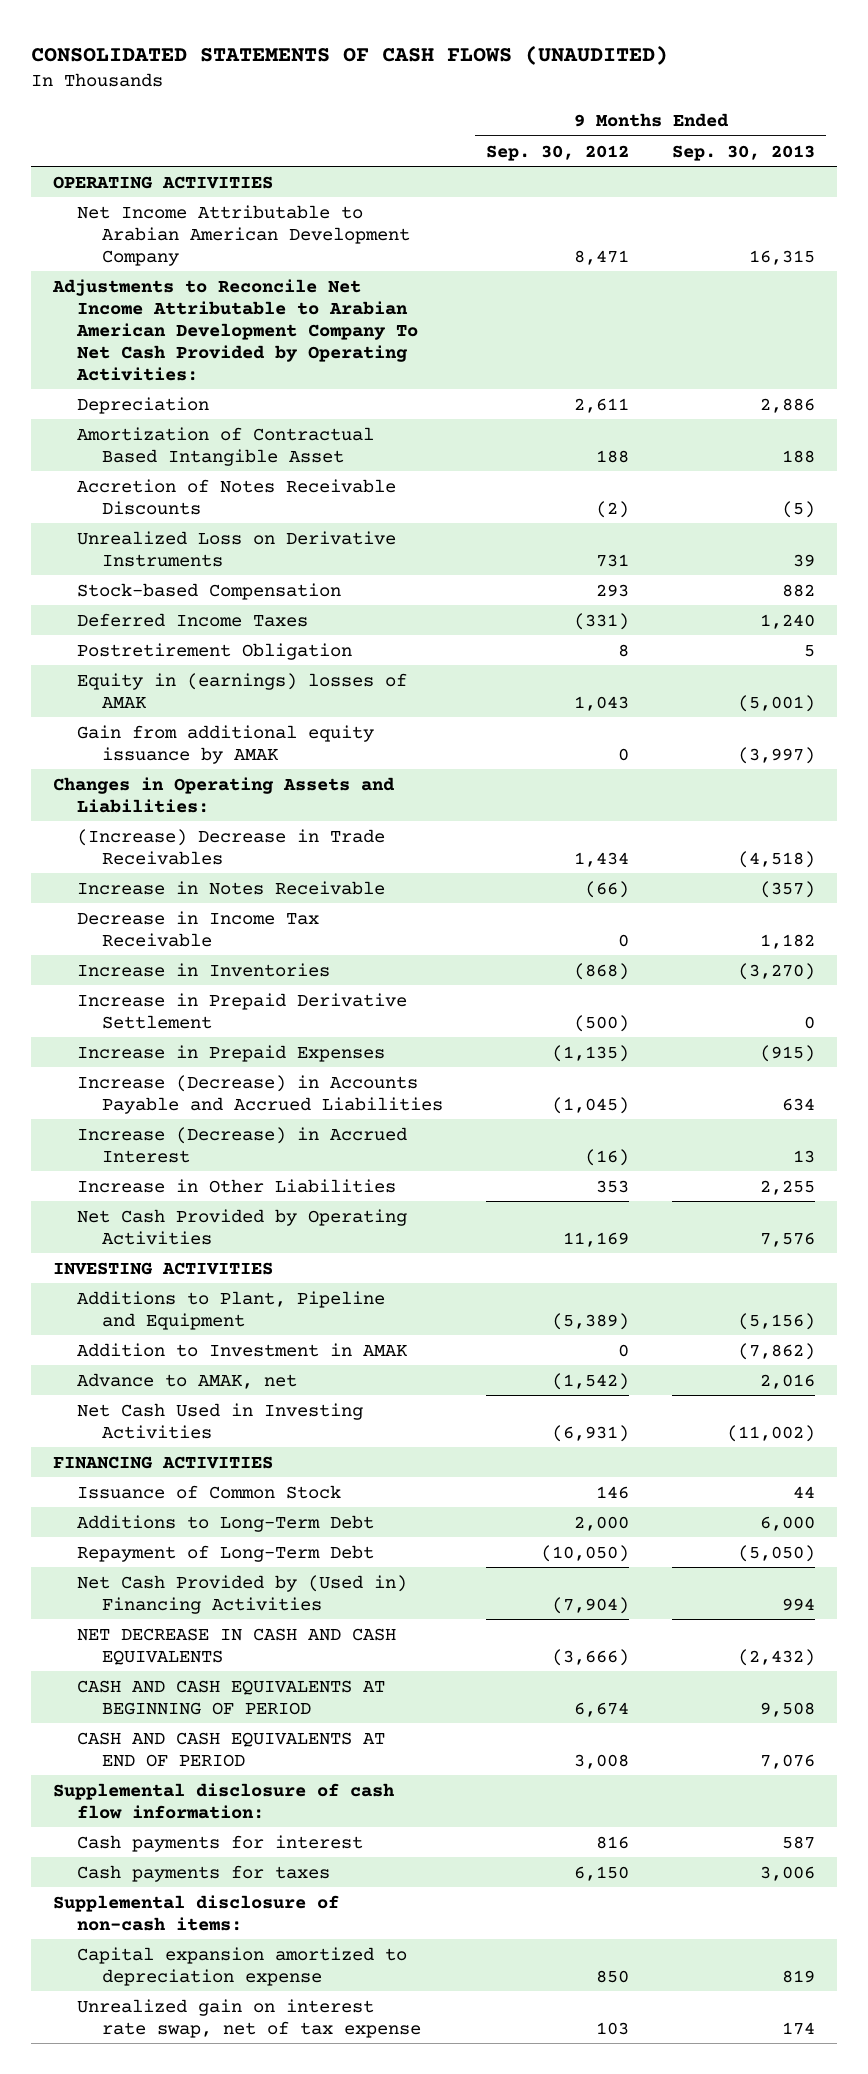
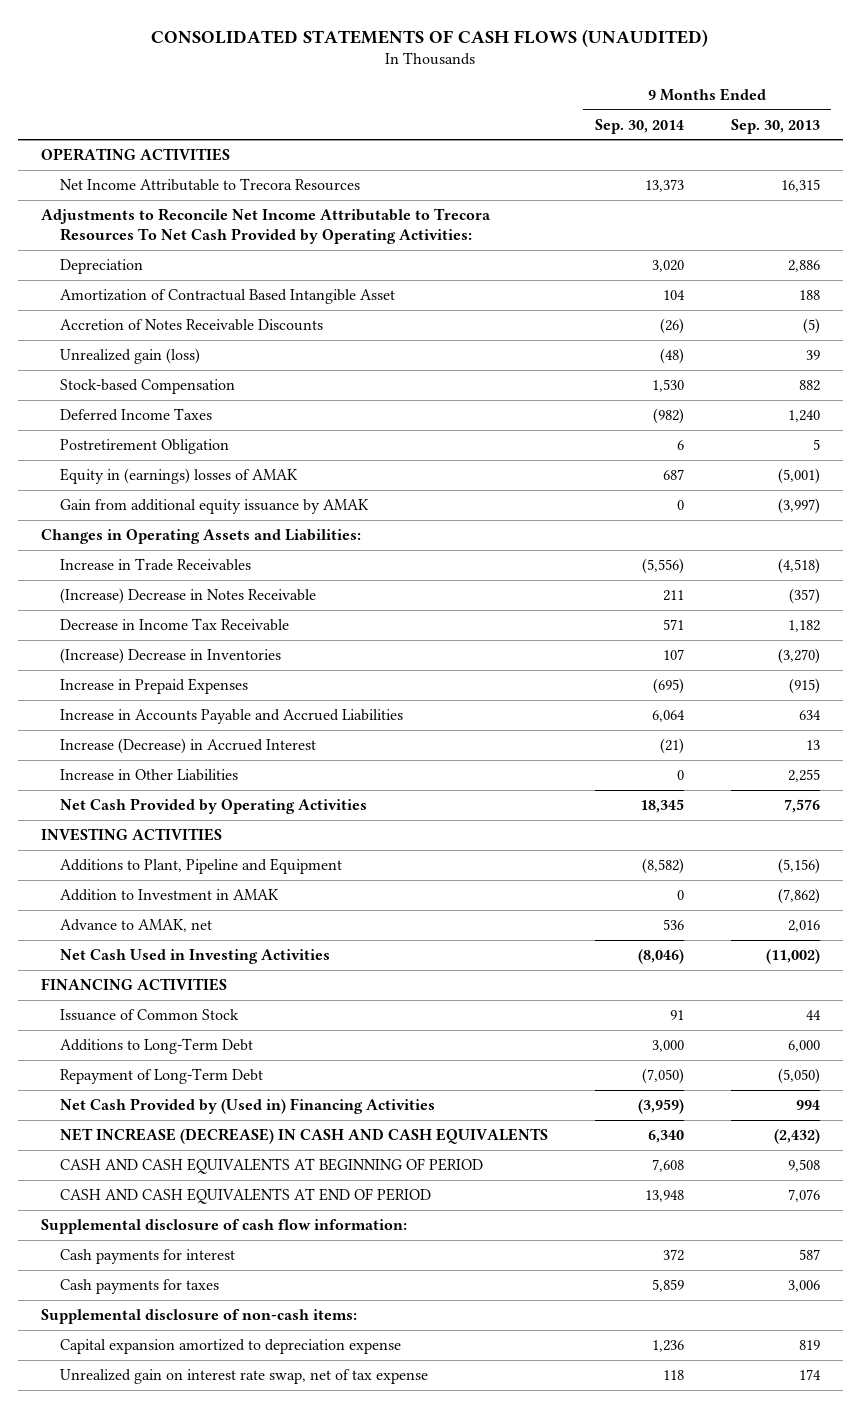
[486,144,630,161] Sep. 30, 2012 -> none
none -> [594,118,684,134] Sep. 30, 2014
[77,204,410,266] Net Income Attributable to Arabian American Development Company -> [60,177,361,191] Net Income Attributable to Trecora Resources
[51,278,419,381] Adjustments to Reconcile Net Income Attributable to Arabian American Development Company To Net Cash Provided by Operating Activities: -> [41,207,492,245] Adjustments to Reconcile Net Income Attributable to Trecora Resources To Net Cash Provided by Operating Activities:
[77,530,397,567] Unrealized Loss on Derivative Instruments -> [60,347,201,364] Unrealized gain (loss)
[77,828,386,865] (Increase) Decrease in Trade Receivables -> [60,557,252,571] Increase in Trade Receivables
[77,880,386,895] Increase in Notes Receivable -> [60,587,317,604] (Increase) Decrease in Notes Receivable
[77,992,408,1029] Increase in Prepaid Derivative Settlement -> none
[77,962,331,977] Increase in Inventories -> [60,647,282,664] (Increase) Decrease in Inventories
[77,1074,443,1114] Increase (Decrease) in Accounts Payable and Accrued Liabilities -> [60,708,404,724] Increase in Accounts Payable and Accrued Liabilities
[77,1627,397,1665] NET DECREASE IN CASH AND CASH EQUIVALENTS -> [60,1127,549,1144] NET INCREASE (DECREASE) IN CASH AND CASH EQUIVALENTS

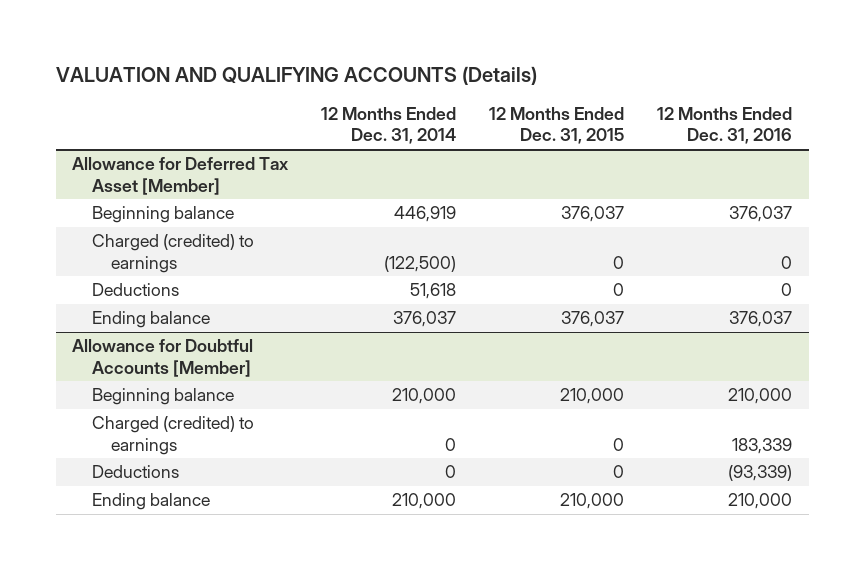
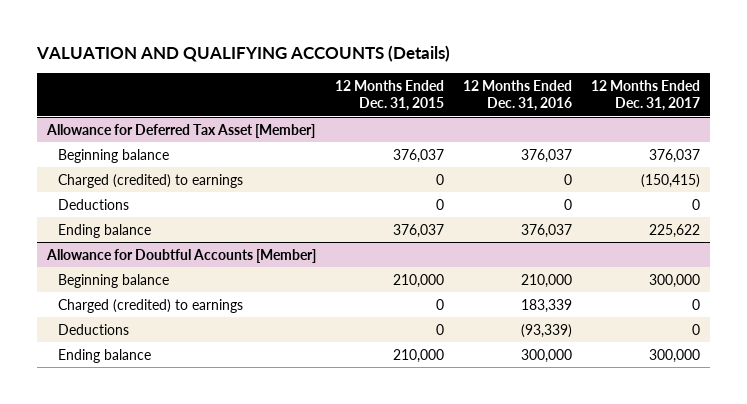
[321,106,457,145] 12 Months Ended Dec. 31, 2014 -> none
none -> [591,80,701,112] 12 Months Ended Dec. 31, 2017
[728,493,793,510] 210,000 -> [520,348,572,363] 300,000

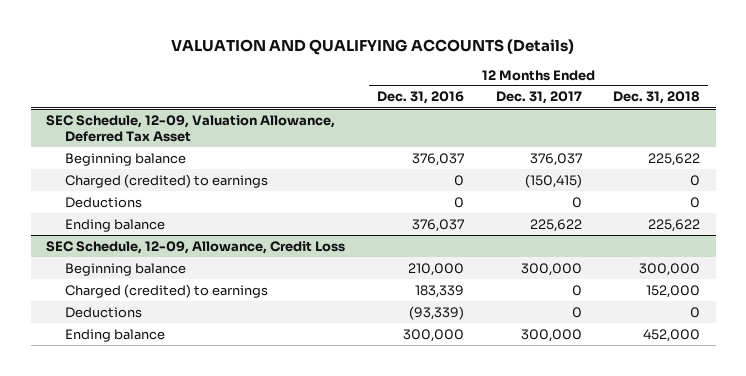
[334,80,444,112] 12 Months Ended Dec. 31, 2015 -> none
none -> [613,91,701,105] Dec. 31, 2018
[45,123,315,138] Allowance for Deferred Tax Asset [Member] -> [46,114,336,142] SEC Schedule, 12-09, Valuation Allowance, Deferred Tax Asset
[45,248,316,263] Allowance for Doubtful Accounts [Member] -> none
none -> [46,240,346,254] SEC Schedule, 12-09, Allowance, Credit Loss

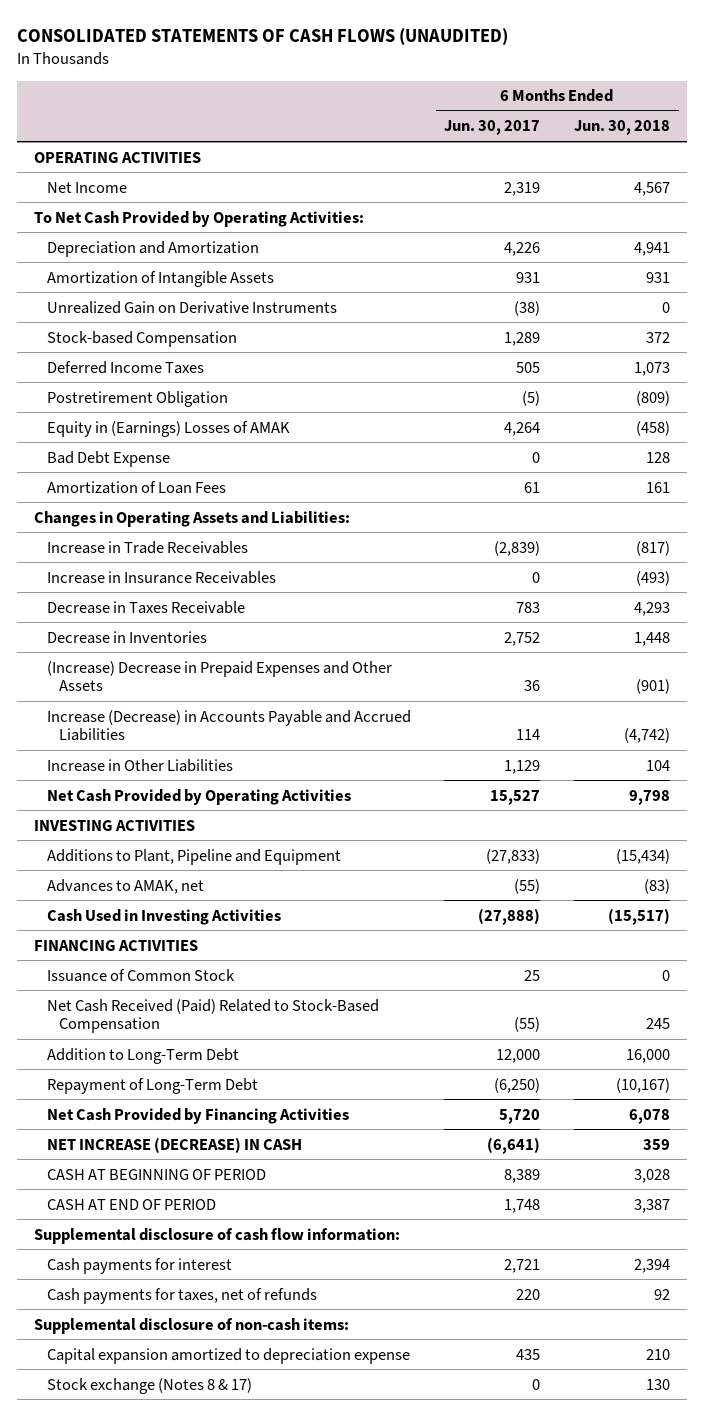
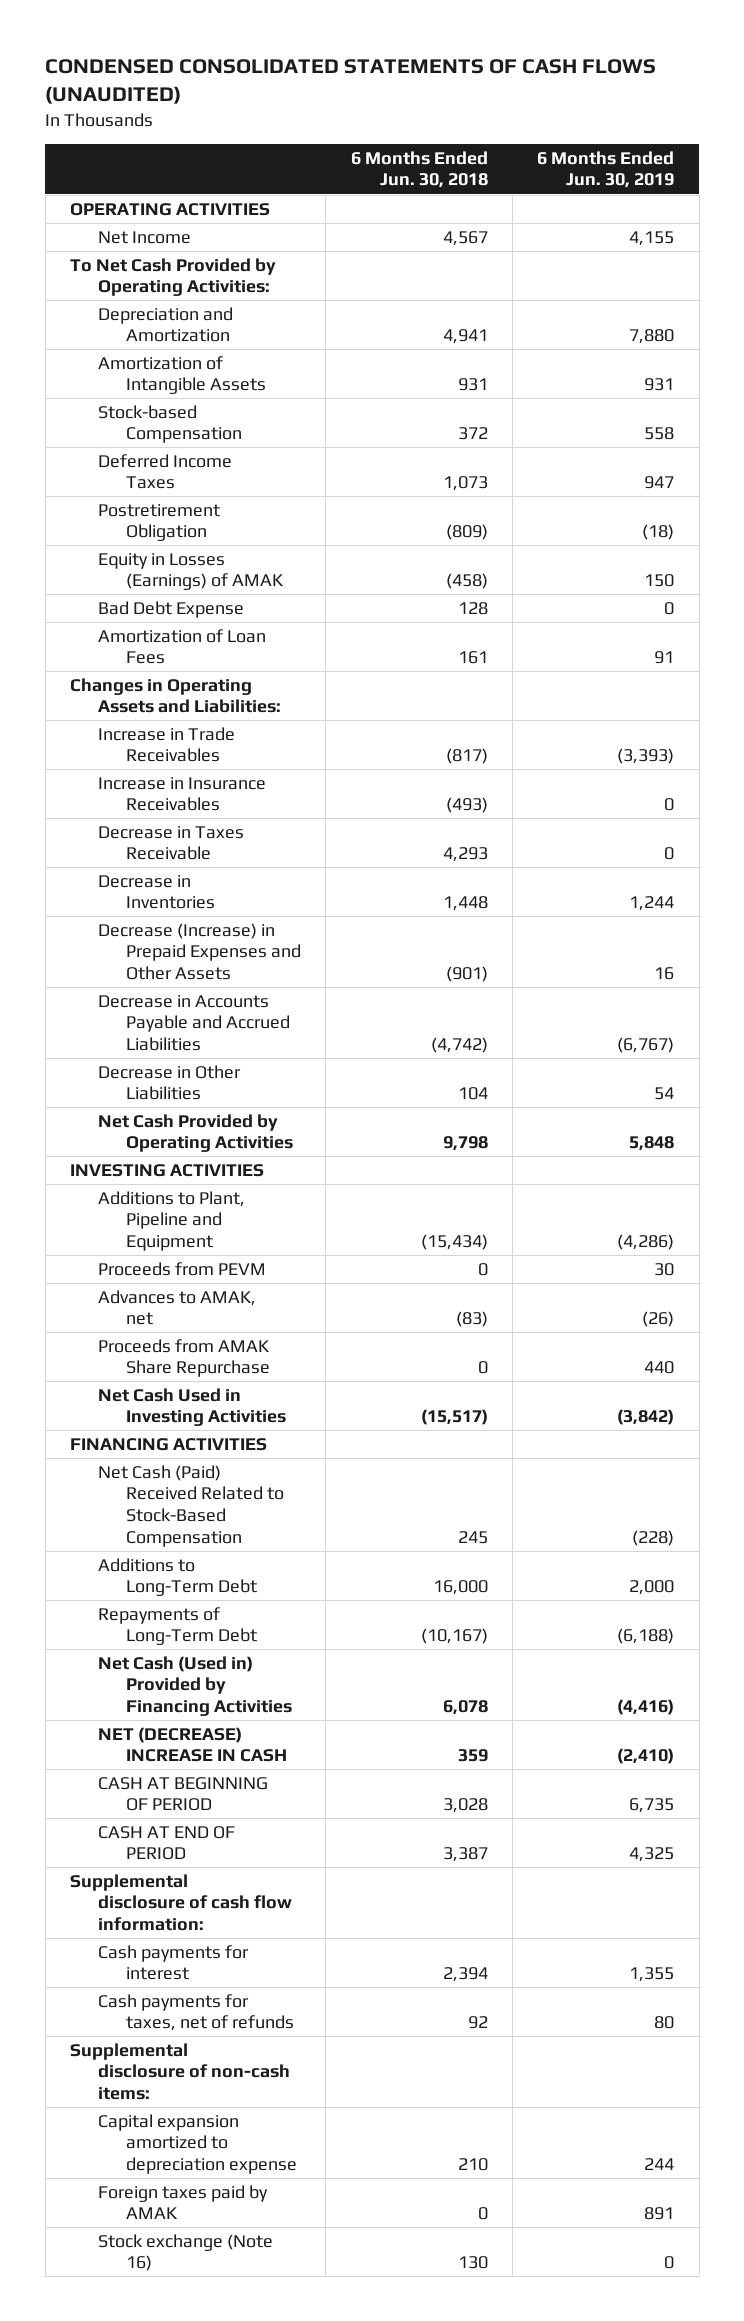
[17,28,509,46] CONSOLIDATED STATEMENTS OF CASH FLOWS (UNAUDITED) -> [45,59,657,105] CONDENSED CONSOLIDATED STATEMENTS OF CASH FLOWS (UNAUDITED)
[444,120,541,136] Jun. 30, 2017 -> none
none -> [537,150,675,189] 6 Months Ended Jun. 30, 2019
[46,300,337,314] Unrealized Gain on Derivative Instruments -> none
[46,420,290,437] Equity in (Earnings) Losses of AMAK -> [98,552,285,591] Equity in Losses (Earnings) of AMAK
[46,660,392,692] (Increase) Decrease in Prepaid Expenses and Other Assets -> [98,922,302,981] Decrease (Increase) in Prepaid Expenses and Other Assets
[46,709,411,742] Increase (Decrease) in Accounts Payable and Accrued Liabilities -> [98,994,291,1052] Decrease in Accounts Payable and Accrued Liabilities
[46,758,233,772] Increase in Other Liabilities -> [98,1064,242,1101] Decrease in Other Liabilities
none -> [98,1261,267,1276] Proceeds from PEVM
none -> [98,1338,271,1378] Proceeds from AMAK Share Repurchase
[46,908,281,925] Cash Used in Investing Activities -> [98,1387,287,1427] Net Cash Used in Investing Activities
[46,968,235,982] Issuance of Common Stock -> none
[46,998,379,1034] Net Cash Received (Paid) Related to Stock-Based Compensation -> [98,1464,285,1547] Net Cash (Paid) Received Related to Stock-Based Compensation
[46,1047,239,1064] Addition to Long-Term Debt -> [98,1557,258,1597] Additions to Long-Term Debt
[46,1077,258,1094] Repayment of Long-Term Debt -> [98,1606,258,1646] Repayments of Long-Term Debt
[46,1107,349,1124] Net Cash Provided by Financing Activities -> [98,1655,293,1717] Net Cash (Used in) Provided by Financing Activities
[46,1136,302,1153] NET INCREASE (DECREASE) IN CASH -> [98,1726,288,1763] NET (DECREASE) INCREASE IN CASH
none -> [98,2184,269,2220] Foreign taxes paid by AMAK
[46,1377,252,1394] Stock exchange (Notes 8 & 17) -> [98,2233,274,2272] Stock exchange (Note 16)

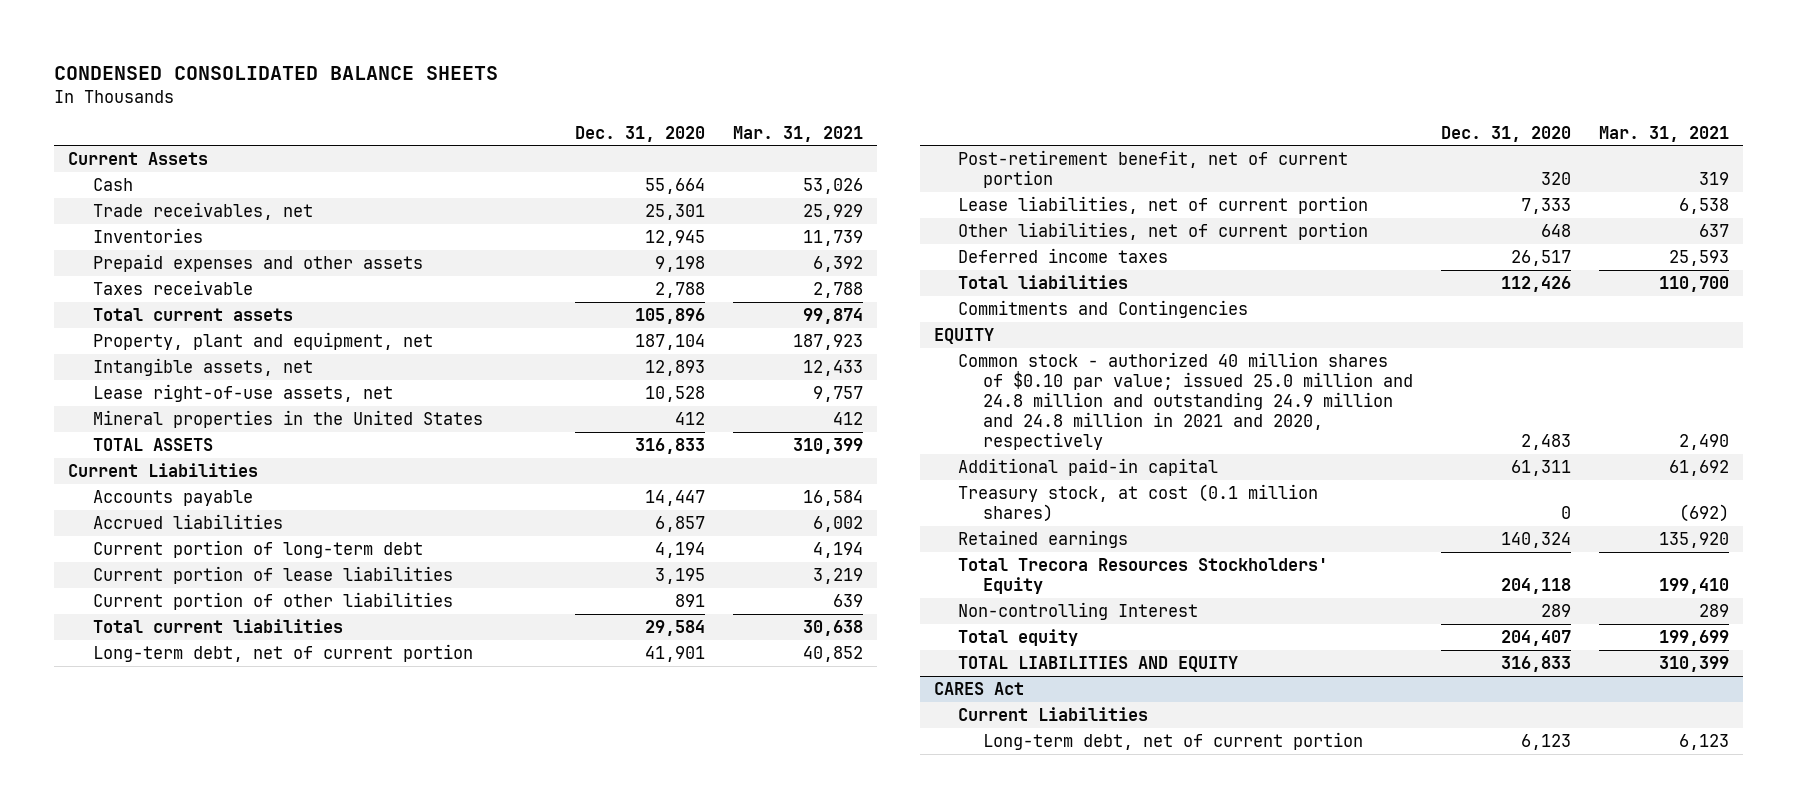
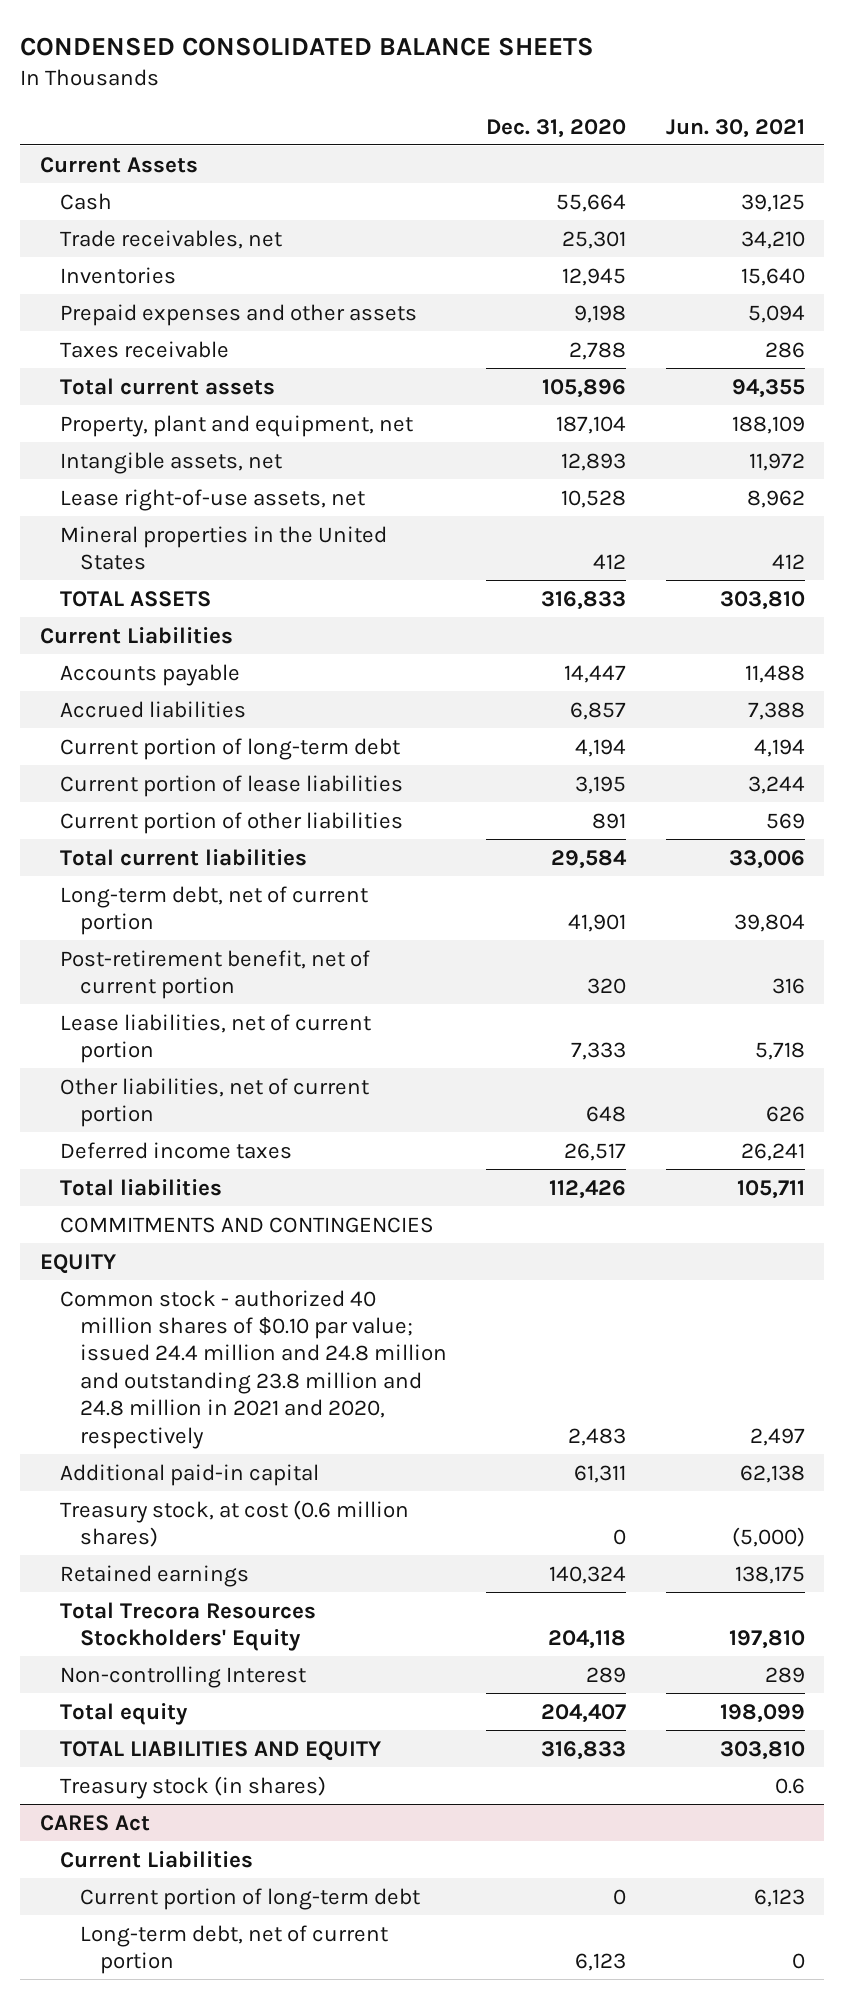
[733,125,864,142] Mar. 31, 2021 -> none
none -> [665,118,805,138] Jun. 30, 2021
[958,300,1249,319] Commitments and Contingencies -> [59,1216,434,1233] COMMITMENTS AND CONTINGENCIES
[958,352,1414,451] Common stock - authorized 40 million shares of $0.10 par value; issued 25.0 million and 24.8 million and outstanding 24.9 million and 24.8 million in 2021 and 2020, respectively -> [59,1289,448,1449] Common stock - authorized 40 million shares of $0.10 par value; issued 24.4 million and 24.8 million and outstanding 23.8 million and 24.8 million in 2021 and 2020, respectively
[958,484,1319,523] Treasury stock, at cost (0.1 million shares) -> [59,1499,409,1547] Treasury stock, at cost (0.6 million shares)
none -> [59,1775,326,1799] Treasury stock (in shares)
none -> [80,1887,421,1910] Current portion of long-term debt

